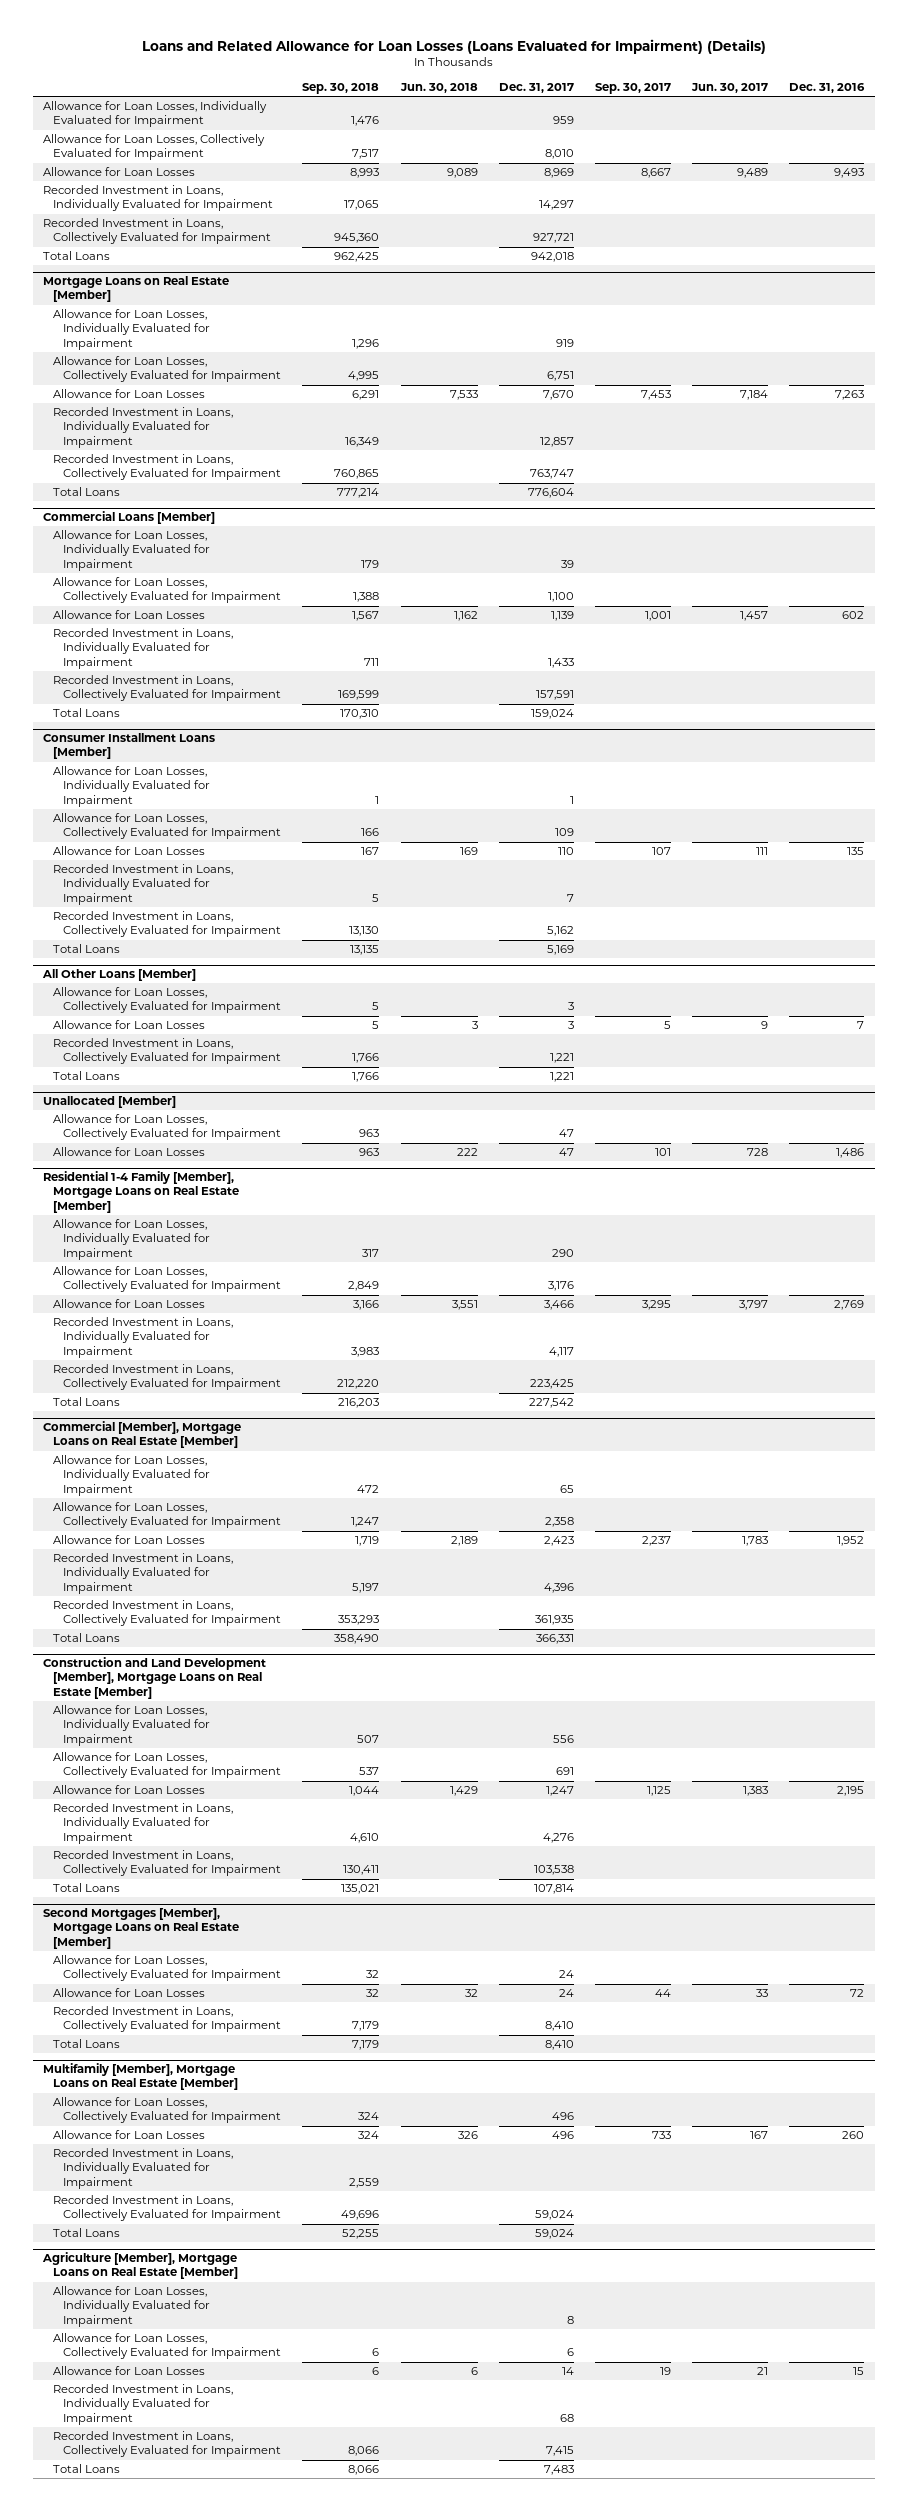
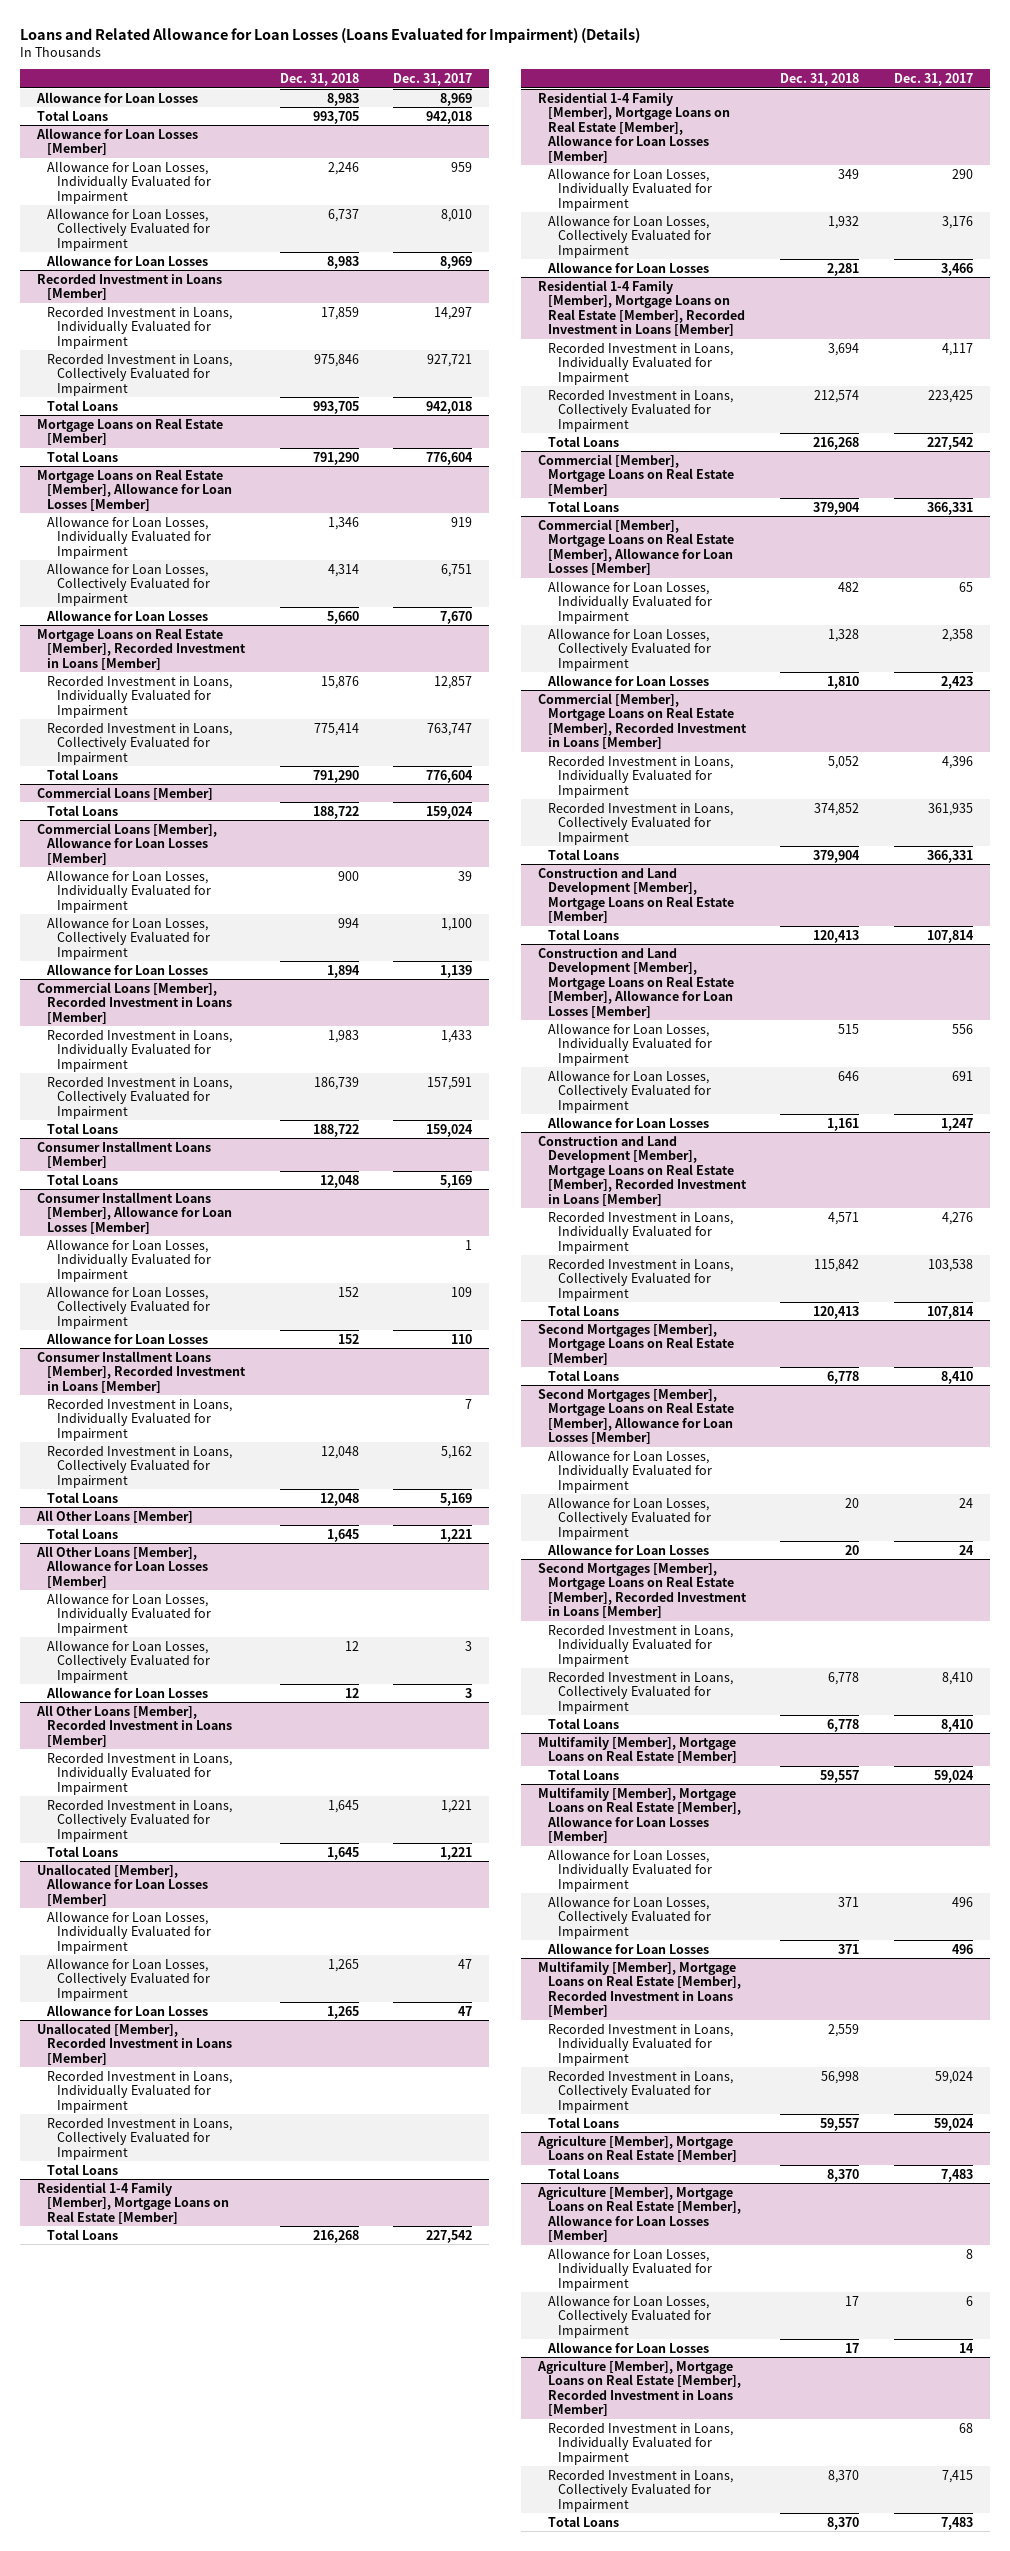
[302,82,380,94] Sep. 30, 2018 -> none
[399,82,478,93] Jun. 30, 2018 -> none
[594,82,671,94] Sep. 30, 2017 -> none
[691,82,769,93] Jun. 30, 2017 -> none
[789,82,866,93] Dec. 31, 2016 -> none
none -> [279,73,359,87] Dec. 31, 2018
none -> [36,91,199,103] Allowance for Loan Losses
none -> [37,109,109,121] Total Loans
none -> [36,127,199,156] Allowance for Loan Losses [Member]
none -> [37,273,223,301] Recorded Investment in Loans [Member]
none -> [47,450,119,462] Total Loans
none -> [37,468,233,511] Mortgage Loans on Real Estate [Member], Allowance for Loan Losses [Member]
none -> [37,627,247,670] Mortgage Loans on Real Estate [Member], Recorded Investment in Loans [Member]
none -> [47,804,119,816] Total Loans
none -> [37,822,218,865] Commercial Loans [Member], Allowance for Loan Losses [Member]
none -> [37,981,233,1024] Commercial Loans [Member], Recorded Investment in Loans [Member]
none -> [47,1173,119,1185] Total Loans
none -> [37,1191,233,1234] Consumer Installment Loans [Member], Allowance for Loan Losses [Member]
none -> [37,1350,247,1393] Consumer Installment Loans [Member], Recorded Investment in Loans [Member]
none -> [47,1527,119,1539] Total Loans
none -> [36,1545,209,1588] All Other Loans [Member], Allowance for Loan Losses [Member]
none -> [47,1592,212,1636] Allowance for Loan Losses, Individually Evaluated for Impairment
none -> [36,1704,233,1747] All Other Loans [Member], Recorded Investment in Loans [Member]
none -> [47,1752,233,1795] Recorded Investment in Loans, Individually Evaluated for Impairment
[43,1096,177,1109] Unallocated [Member] -> none
none -> [37,1863,209,1906] Unallocated [Member], Allowance for Loan Losses [Member]
none -> [47,1910,212,1954] Allowance for Loan Losses, Individually Evaluated for Impairment
none -> [37,2022,233,2065] Unallocated [Member], Recorded Investment in Loans [Member]
none -> [47,2070,233,2113] Recorded Investment in Loans, Individually Evaluated for Impairment
none -> [47,2117,233,2160] Recorded Investment in Loans, Collectively Evaluated for Impairment
none -> [47,2163,119,2175] Total Loans
none -> [47,2228,119,2240] Total Loans
none -> [538,91,730,163] Residential 1-4 Family [Member], Mortgage Loans on Real Estate [Member], Allowance for Loan Losses [Member]
none -> [538,279,745,337] Residential 1-4 Family [Member], Mortgage Loans on Real Estate [Member], Recorded Investment in Loans [Member]
none -> [547,500,619,512] Total Loans
none -> [538,518,734,576] Commercial [Member], Mortgage Loans on Real Estate [Member], Allowance for Loan Losses [Member]
none -> [538,692,747,750] Commercial [Member], Mortgage Loans on Real Estate [Member], Recorded Investment in Loans [Member]
none -> [547,928,619,940] Total Loans
none -> [538,947,734,1018] Construction and Land Development [Member], Mortgage Loans on Real Estate [Member], Allowance for Loan Losses [Member]
none -> [538,1135,747,1206] Construction and Land Development [Member], Mortgage Loans on Real Estate [Member], Recorded Investment in Loans [Member]
none -> [547,1369,619,1381] Total Loans
none -> [538,1388,734,1445] Second Mortgages [Member], Mortgage Loans on Real Estate [Member], Allowance for Loan Losses [Member]
none -> [547,1449,712,1493] Allowance for Loan Losses, Individually Evaluated for Impairment
none -> [538,1562,747,1619] Second Mortgages [Member], Mortgage Loans on Real Estate [Member], Recorded Investment in Loans [Member]
none -> [547,1624,733,1667] Recorded Investment in Loans, Individually Evaluated for Impairment
none -> [547,1768,619,1780] Total Loans
none -> [538,1786,741,1844] Multifamily [Member], Mortgage Loans on Real Estate [Member], Allowance for Loan Losses [Member]
none -> [547,1848,712,1892] Allowance for Loan Losses, Individually Evaluated for Impairment
none -> [538,1960,741,2018] Multifamily [Member], Mortgage Loans on Real Estate [Member], Recorded Investment in Loans [Member]
none -> [547,2167,619,2179] Total Loans
none -> [537,2185,741,2243] Agriculture [Member], Mortgage Loans on Real Estate [Member], Allowance for Loan Losses [Member]
none -> [537,2359,741,2417] Agriculture [Member], Mortgage Loans on Real Estate [Member], Recorded Investment in Loans [Member]

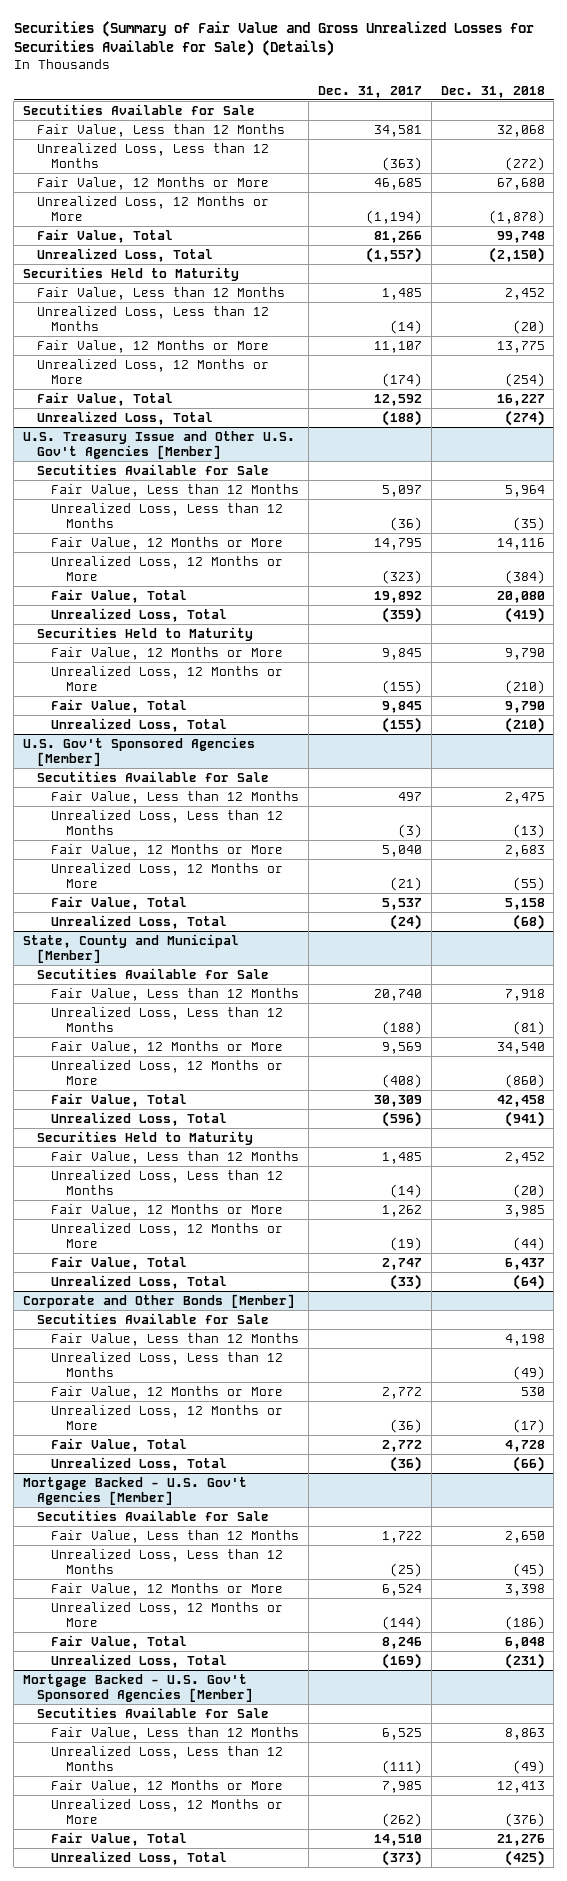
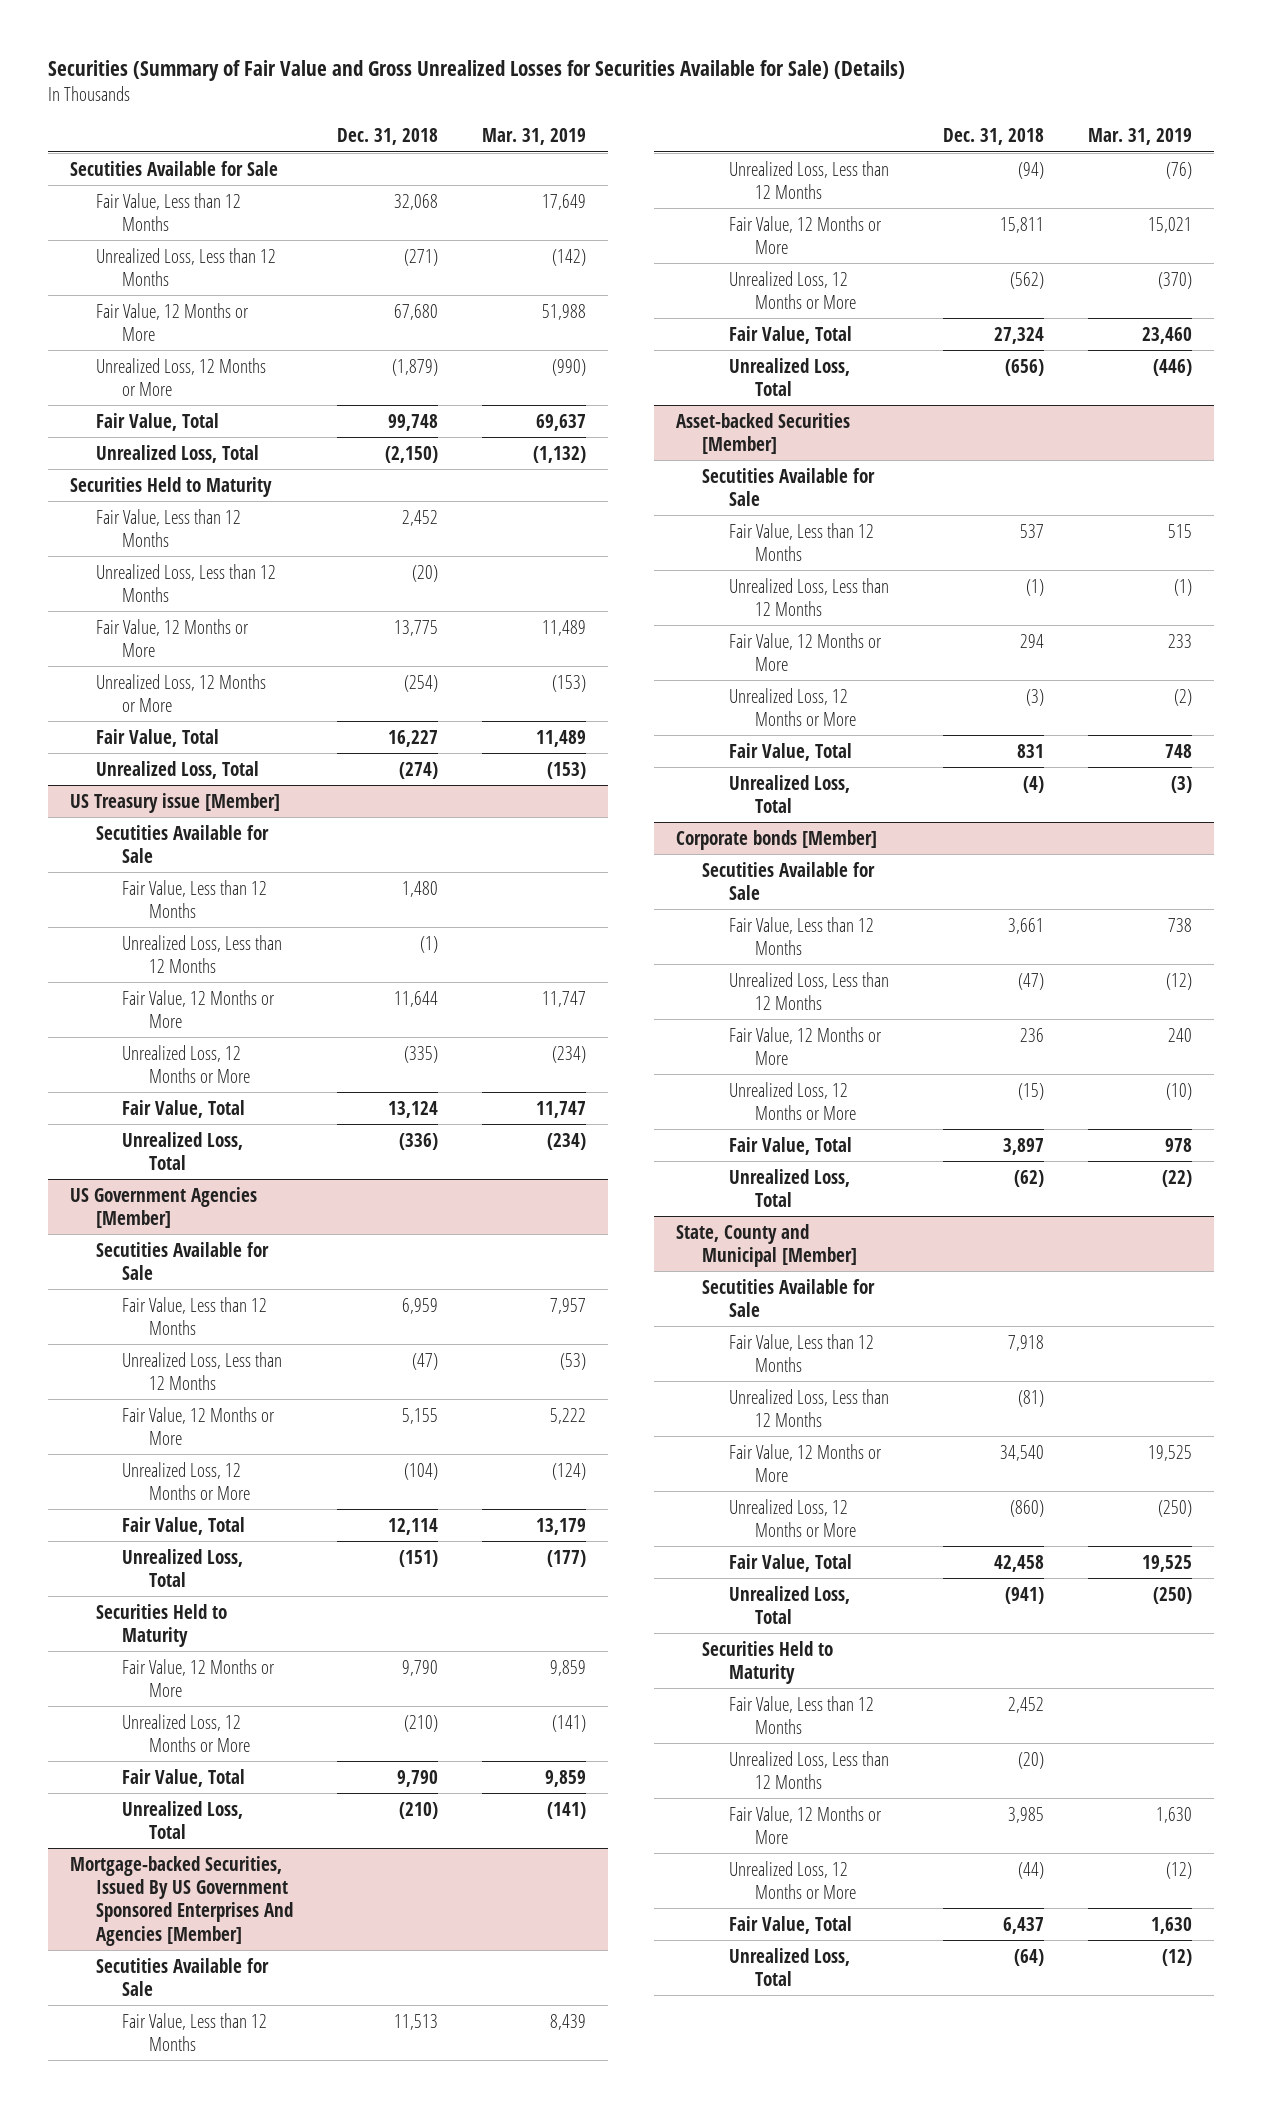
[317,85,422,98] Dec. 31, 2017 -> none
none -> [482,128,587,146] Mar. 31, 2019
[504,156,545,171] (272) -> [404,248,439,266] (271)
[488,209,545,224] (1,878) -> [392,358,439,376] (1,879)
[22,430,295,459] U.S. Treasury Issue and Other U.S. Gov't Agencies [Member] -> none
none -> [69,792,280,813] US Treasury issue [Member]
[504,484,545,497] 5,964 -> [402,880,439,897] 1,480
[512,516,545,531] (35) -> [420,935,439,953] (1)
[496,537,545,550] 14,116 -> [394,990,439,1007] 11,644
[504,569,545,584] (384) -> [404,1045,439,1063] (335)
[496,590,545,603] 20,080 -> [388,1100,439,1118] 13,124
[504,606,545,623] (419) -> [399,1132,439,1150] (336)
none -> [69,1186,257,1228] US Government Agencies [Member]
none -> [96,1241,270,1280] Secutities Available for Sale
none -> [122,1296,268,1335] Fair Value, Less than 12 Months
none -> [122,1351,283,1390] Unrealized Loss, Less than 12 Months
none -> [122,1406,276,1445] Fair Value, 12 Months or More
none -> [122,1461,250,1500] Unrealized Loss, 12 Months or More
none -> [122,1516,246,1535] Fair Value, Total
none -> [122,1548,244,1587] Unrealized Loss, Total
[22,736,255,766] U.S. Gov't Sponsored Agencies [Member] -> none
none -> [69,1855,294,1946] Mortgage-backed Securities, Issued By US Government Sponsored Enterprises And Agencies [Member]
[504,791,545,804] 2,475 -> [394,2013,439,2030] 11,513
[512,823,545,838] (13) -> [1018,161,1045,179] (94)
[504,844,545,857] 2,683 -> [1000,216,1045,233] 15,811
[512,876,545,891] (55) -> [1010,271,1045,289] (562)
[504,897,545,910] 5,158 -> [994,326,1045,344] 27,324
[512,913,545,930] (68) -> [1005,358,1045,376] (656)
none -> [676,412,851,454] Asset-backed Securities [Member]
none -> [702,467,876,506] Secutities Available for Sale
none -> [728,522,874,561] Fair Value, Less than 12 Months
none -> [728,577,889,616] Unrealized Loss, Less than 12 Months
none -> [728,632,882,671] Fair Value, 12 Months or More
none -> [728,687,856,726] Unrealized Loss, 12 Months or More
none -> [728,742,852,761] Fair Value, Total
none -> [728,774,850,813] Unrealized Loss, Total
none -> [676,829,878,850] Corporate bonds [Member]
none -> [702,861,876,900] Secutities Available for Sale
none -> [728,916,874,955] Fair Value, Less than 12 Months
none -> [728,971,889,1010] Unrealized Loss, Less than 12 Months
none -> [728,1026,882,1065] Fair Value, 12 Months or More
none -> [728,1081,856,1120] Unrealized Loss, 12 Months or More
none -> [728,1136,852,1155] Fair Value, Total
none -> [728,1168,850,1207] Unrealized Loss, Total
[22,1293,295,1308] Corporate and Other Bonds [Member] -> none
[37,1312,270,1324] Secutities Available for Sale -> none
[51,1332,300,1346] Fair Value, Less than 12 Months -> none
[51,1351,284,1377] Unrealized Loss, Less than 12 Months -> none
[51,1385,284,1399] Fair Value, 12 Months or More -> none
[51,1404,284,1430] Unrealized Loss, 12 Months or More -> none
[51,1437,188,1452] Fair Value, Total -> none
[51,1456,228,1471] Unrealized Loss, Total -> none
[22,1476,247,1505] Mortgage Backed - U.S. Gov't Agencies [Member] -> none
[37,1509,270,1521] Secutities Available for Sale -> none
[51,1529,300,1543] Fair Value, Less than 12 Months -> none
[51,1548,284,1574] Unrealized Loss, Less than 12 Months -> none
[51,1582,284,1596] Fair Value, 12 Months or More -> none
[51,1601,284,1627] Unrealized Loss, 12 Months or More -> none
[51,1634,188,1649] Fair Value, Total -> none
[51,1653,228,1668] Unrealized Loss, Total -> none
[22,1673,254,1702] Mortgage Backed - U.S. Gov't Sponsored Agencies [Member] -> none
[37,1706,270,1718] Secutities Available for Sale -> none
[51,1726,300,1740] Fair Value, Less than 12 Months -> none
[51,1745,284,1771] Unrealized Loss, Less than 12 Months -> none
[51,1779,284,1793] Fair Value, 12 Months or More -> none
[51,1798,284,1824] Unrealized Loss, 12 Months or More -> none
[51,1831,188,1846] Fair Value, Total -> none
[51,1850,228,1865] Unrealized Loss, Total -> none

